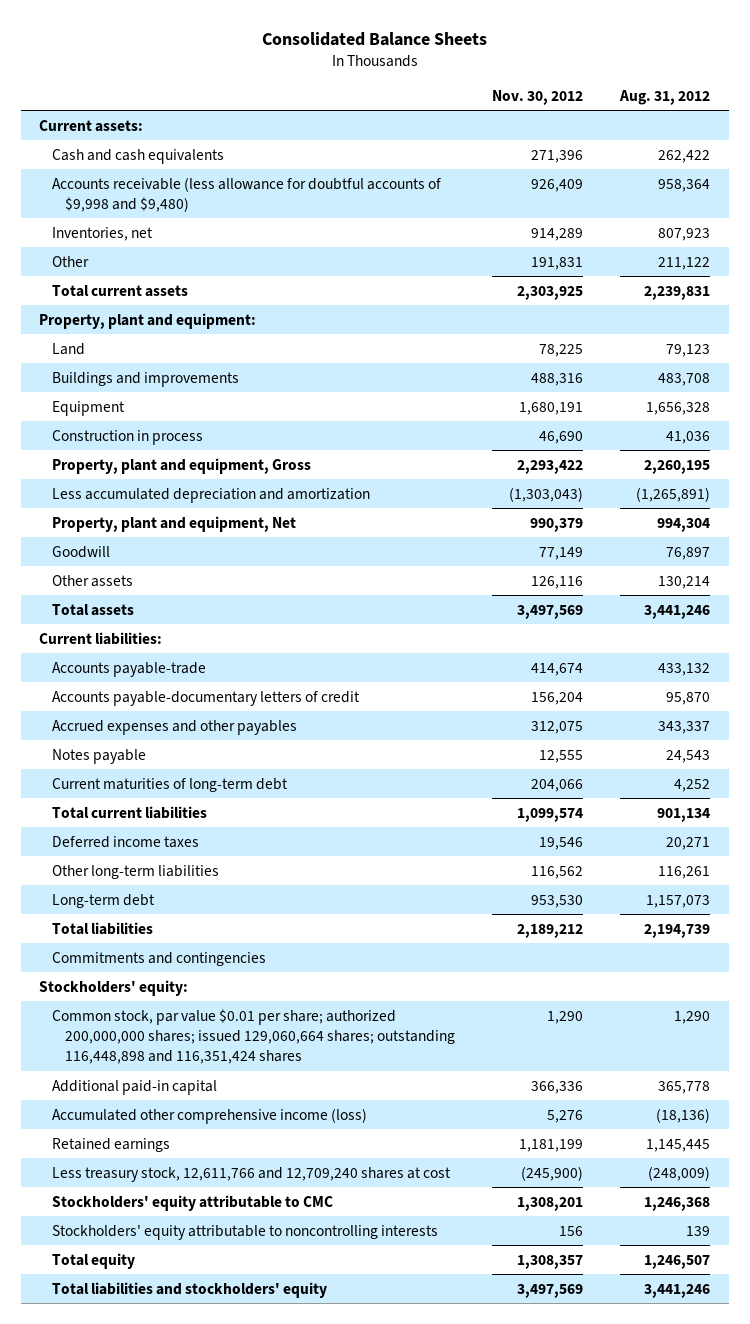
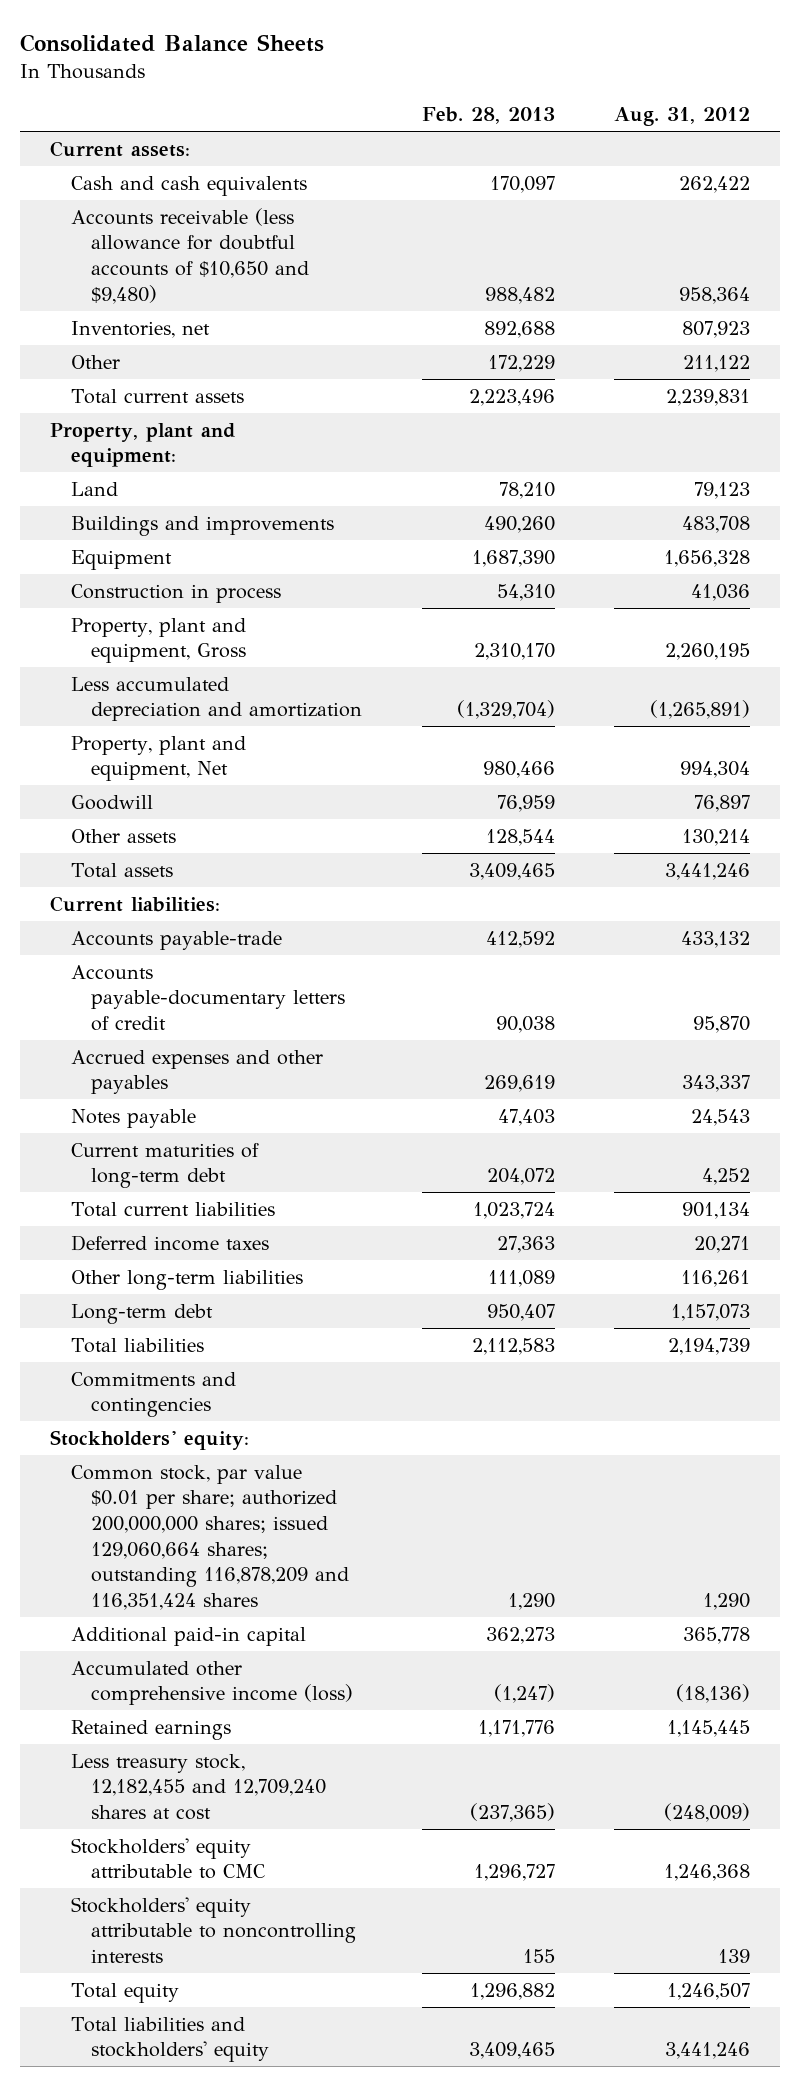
[492,89,584,105] Nov. 30, 2012 -> none
none -> [421,107,555,125] Feb. 28, 2013
[52,176,442,212] Accounts receivable (less allowance for doubtful accounts of $9,998 and $9,480) -> [70,207,310,304] Accounts receivable (less allowance for doubtful accounts of $10,650 and $9,480)
[52,1008,456,1064] Common stock, par value $0.01 per share; authorized 200,000,000 shares; issued 129,060,664 shares; outstanding 116,448,898 and 116,351,424 shares -> [70,1464,350,1611] Common stock, par value $0.01 per share; authorized 200,000,000 shares; issued 129,060,664 shares; outstanding 116,878,209 and 116,351,424 shares
[52,1166,452,1182] Less treasury stock, 12,611,766 and 12,709,240 shares at cost -> [70,1753,327,1821] Less treasury stock, 12,182,455 and 12,709,240 shares at cost

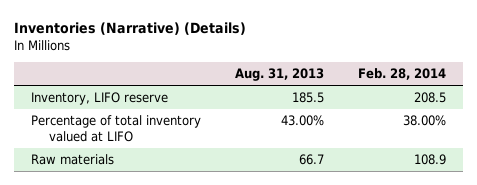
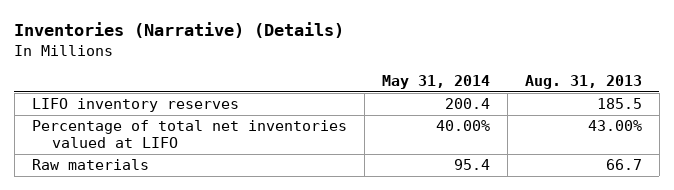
[357,68,446,81] Feb. 28, 2014 -> none
none -> [381,74,490,89] May 31, 2014
[31,92,169,106] Inventory, LIFO reserve -> [31,97,239,112] LIFO inventory reserves
[31,115,202,142] Percentage of total inventory valued at LIFO -> [31,119,347,149] Percentage of total net inventories valued at LIFO

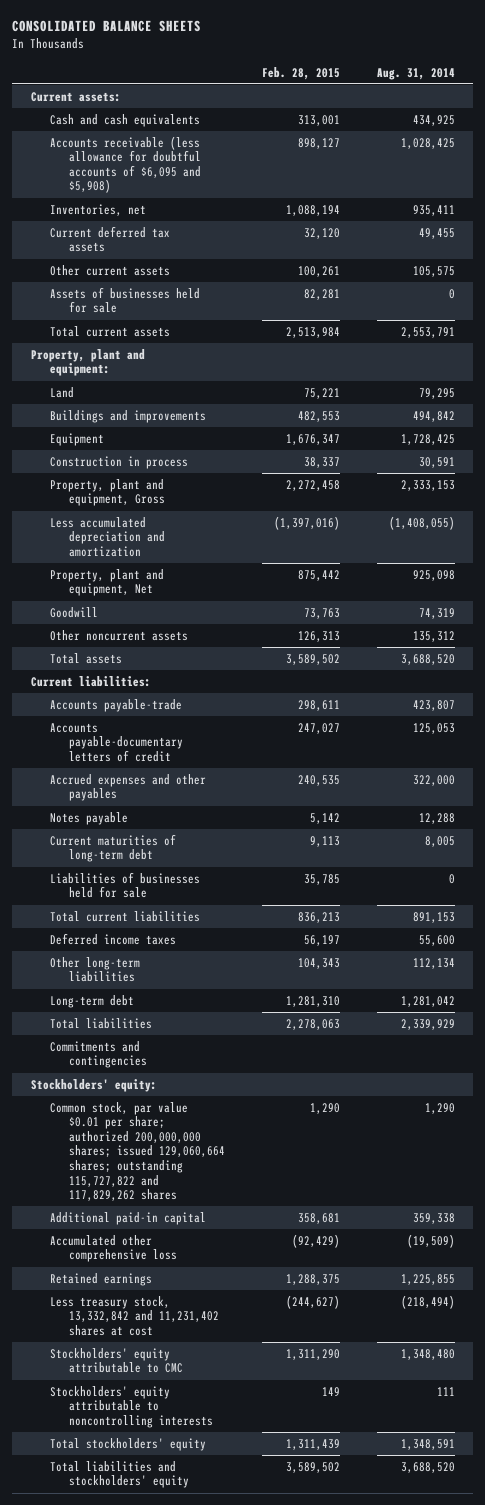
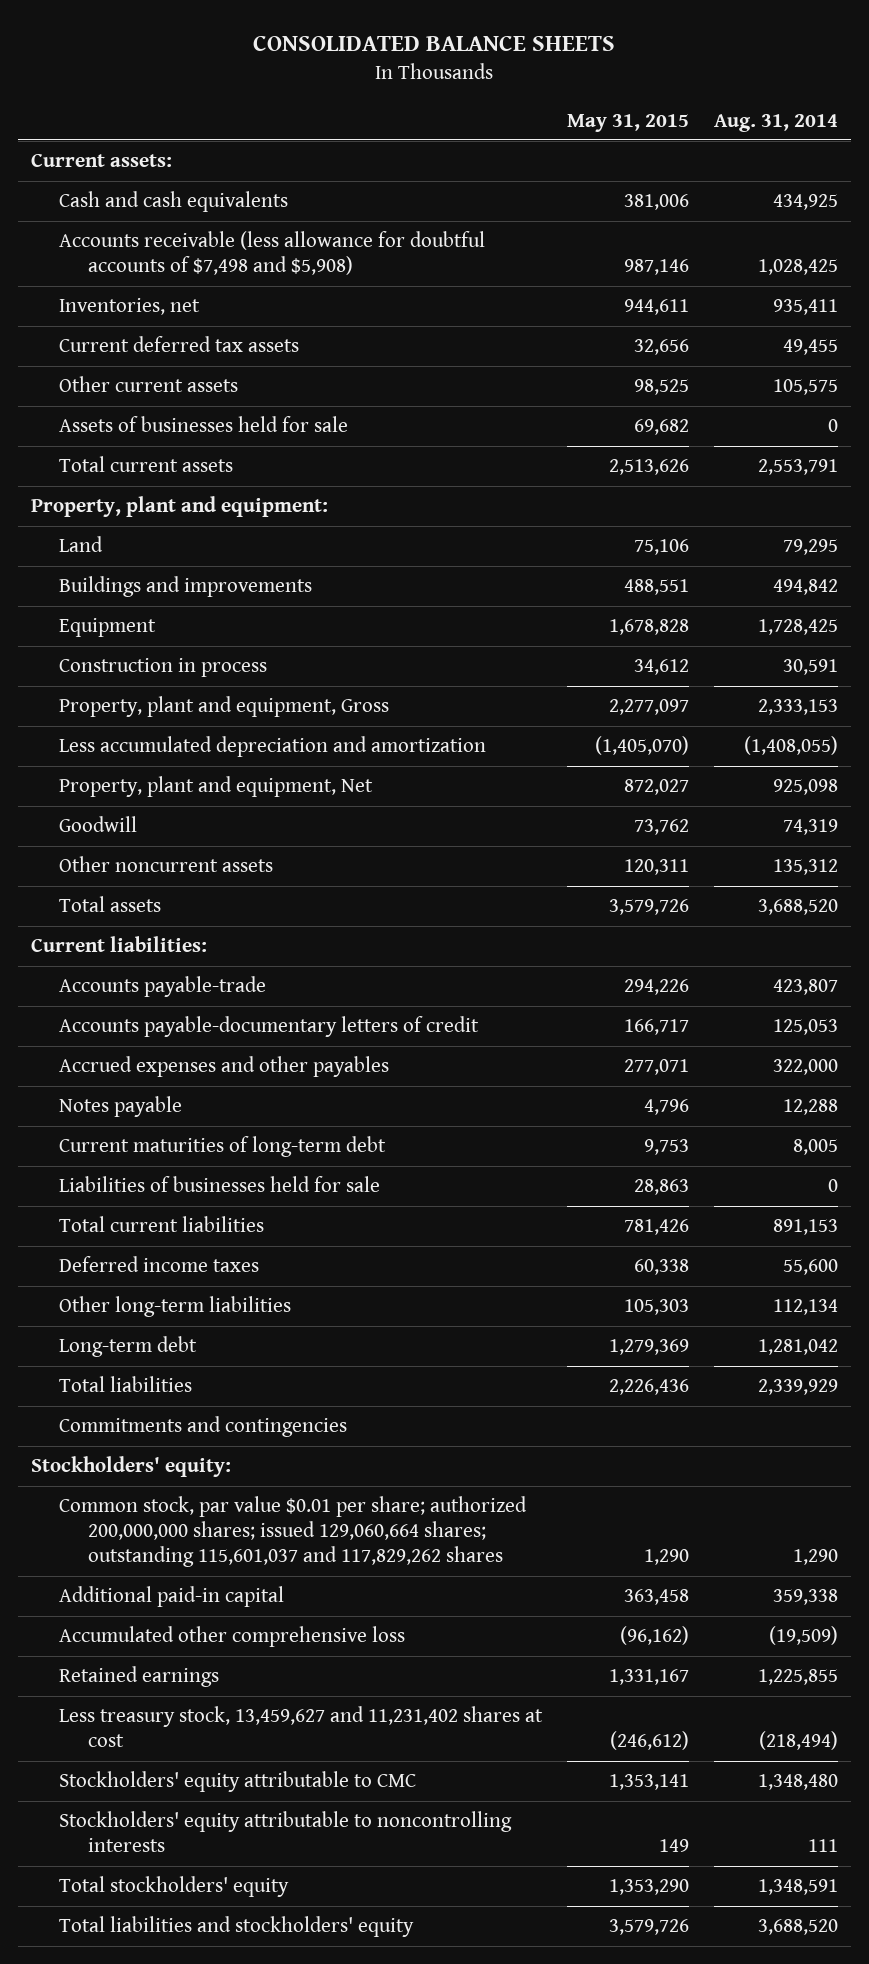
[261,66,340,80] Feb. 28, 2015 -> none
none -> [567,113,690,132] May 31, 2015
[49,135,201,194] Accounts receivable (less allowance for doubtful accounts of $6,095 and $5,908) -> [59,231,486,276] Accounts receivable (less allowance for doubtful accounts of $7,498 and $5,908)
[49,1101,225,1202] Common stock, par value $0.01 per share; authorized 200,000,000 shares; issued 129,060,664 shares; outstanding 115,727,822 and 117,829,262 shares -> [59,1496,528,1568] Common stock, par value $0.01 per share; authorized 200,000,000 shares; issued 129,060,664 shares; outstanding 115,601,037 and 117,829,262 shares
[49,1295,219,1336] Less treasury stock, 13,332,842 and 11,231,402 shares at cost -> [59,1706,544,1748] Less treasury stock, 13,459,627 and 11,231,402 shares at cost

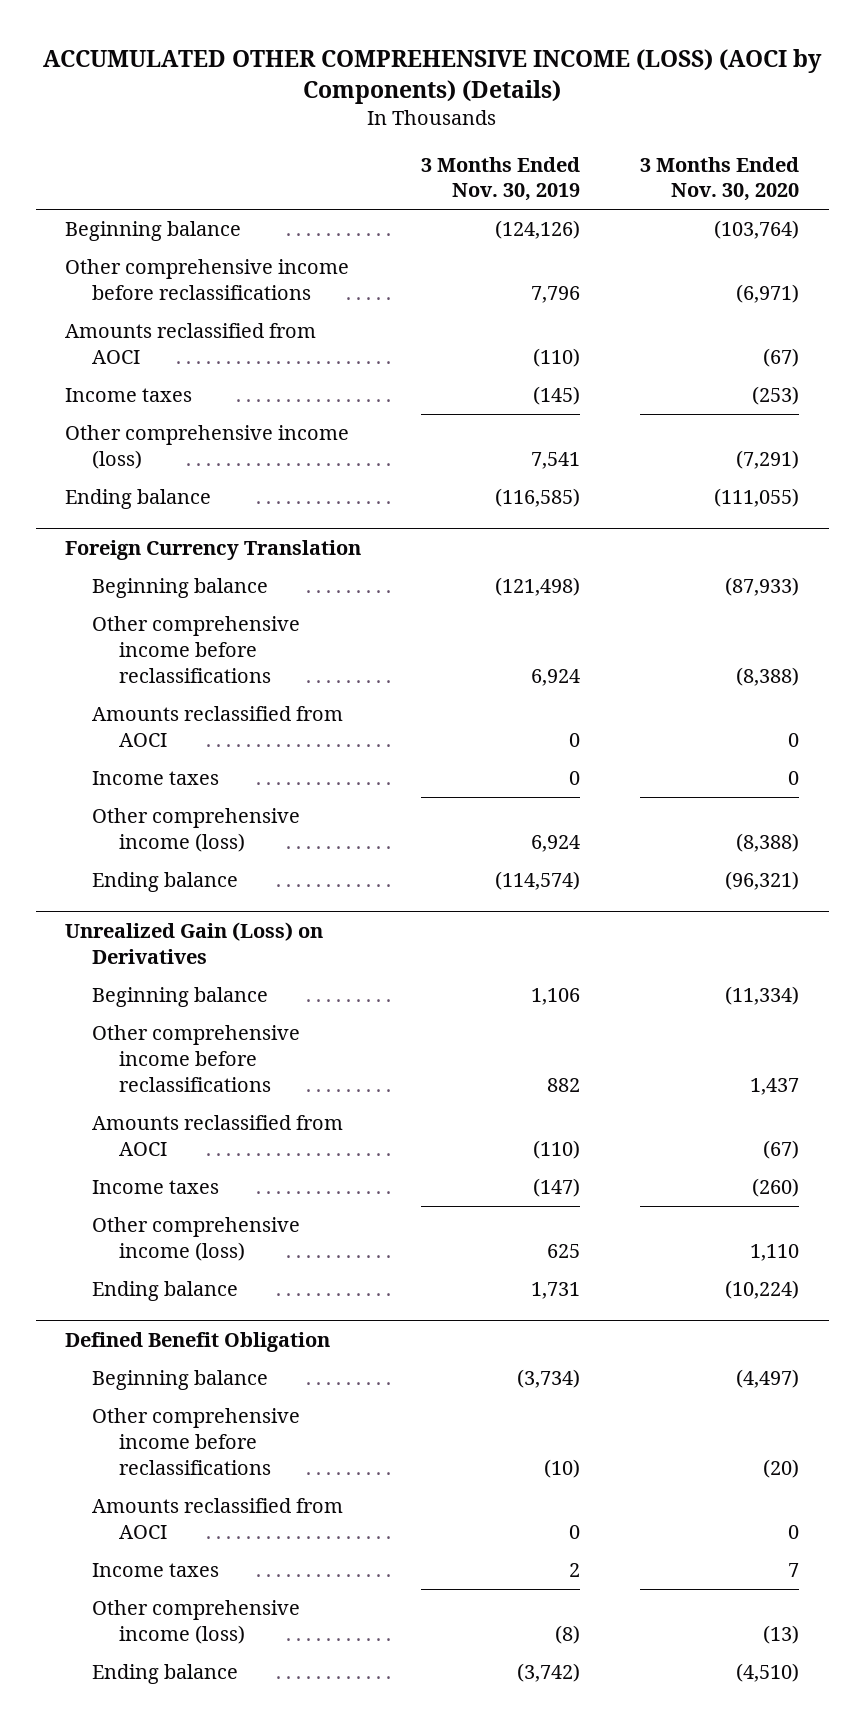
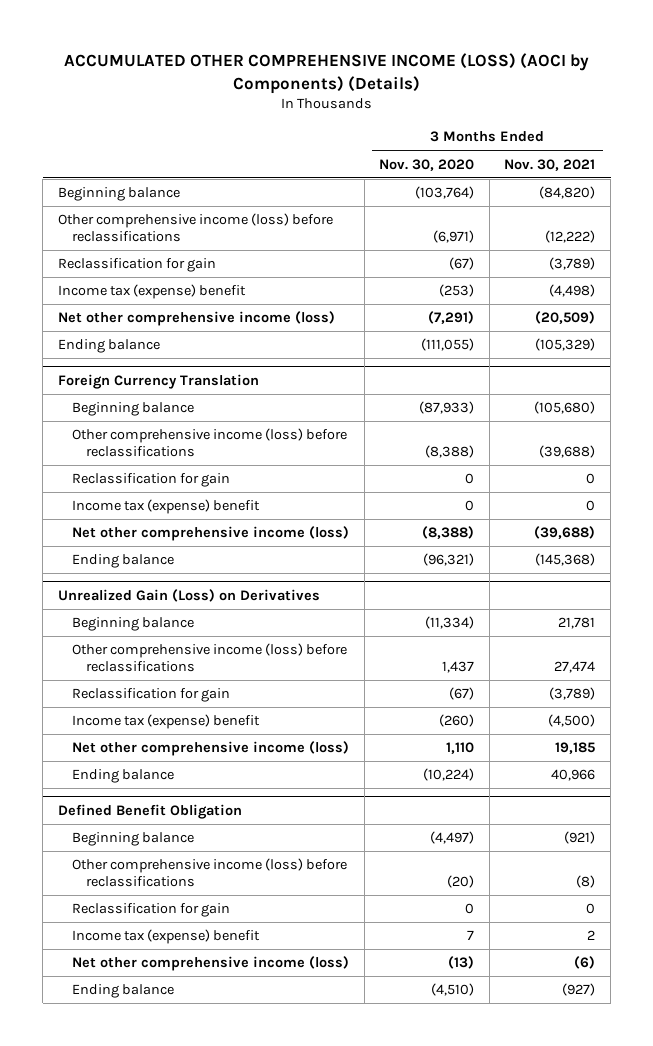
[421,156,581,202] 3 Months Ended Nov. 30, 2019 -> none
none -> [504,158,596,171] Nov. 30, 2021
[65,259,350,301] Other comprehensive income before reclassifications -> [58,213,334,243] Other comprehensive income (loss) before reclassifications
[65,323,317,365] Amounts reclassified from AOCI -> [58,258,217,273] Reclassification for gain
[65,388,193,403] Income taxes -> [58,284,247,300] Income tax (expense) benefit
[65,425,350,470] Other comprehensive income (loss) -> [58,311,336,327] Net other comprehensive income (loss)
[92,616,301,683] Other comprehensive income before reclassifications -> [72,428,348,458] Other comprehensive income (loss) before reclassifications
[92,706,344,748] Amounts reclassified from AOCI -> [72,473,231,488] Reclassification for gain
[92,771,220,786] Income taxes -> [72,499,261,515] Income tax (expense) benefit
[92,808,301,853] Other comprehensive income (loss) -> [72,526,350,542] Net other comprehensive income (loss)
[92,1025,301,1092] Other comprehensive income before reclassifications -> [72,643,348,673] Other comprehensive income (loss) before reclassifications
[92,1115,344,1157] Amounts reclassified from AOCI -> [72,688,231,703] Reclassification for gain
[92,1180,220,1195] Income taxes -> [72,714,261,730] Income tax (expense) benefit
[92,1217,301,1262] Other comprehensive income (loss) -> [72,741,350,757] Net other comprehensive income (loss)
[92,1408,301,1475] Other comprehensive income before reclassifications -> [72,858,348,888] Other comprehensive income (loss) before reclassifications
[92,1498,344,1540] Amounts reclassified from AOCI -> [72,903,231,918] Reclassification for gain
[92,1563,220,1578] Income taxes -> [72,929,261,945] Income tax (expense) benefit
[92,1600,301,1645] Other comprehensive income (loss) -> [72,956,350,972] Net other comprehensive income (loss)

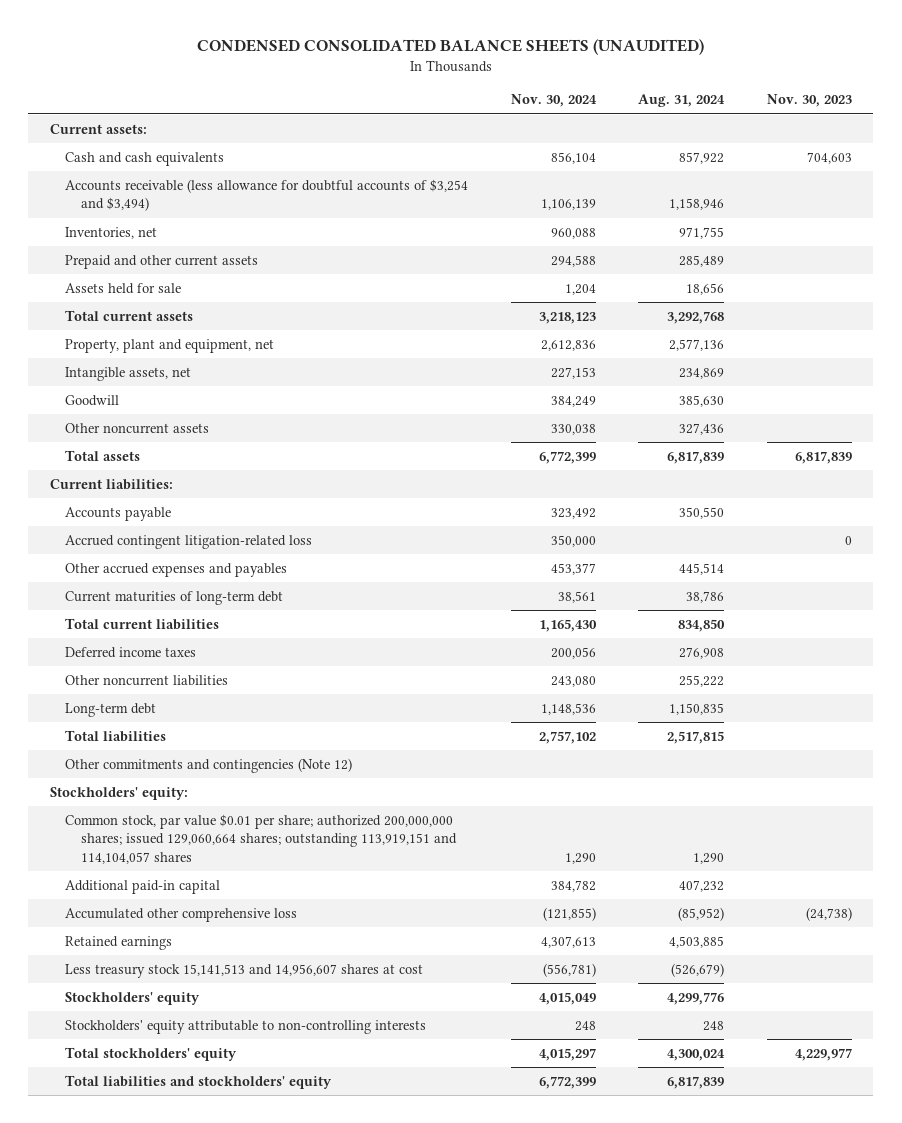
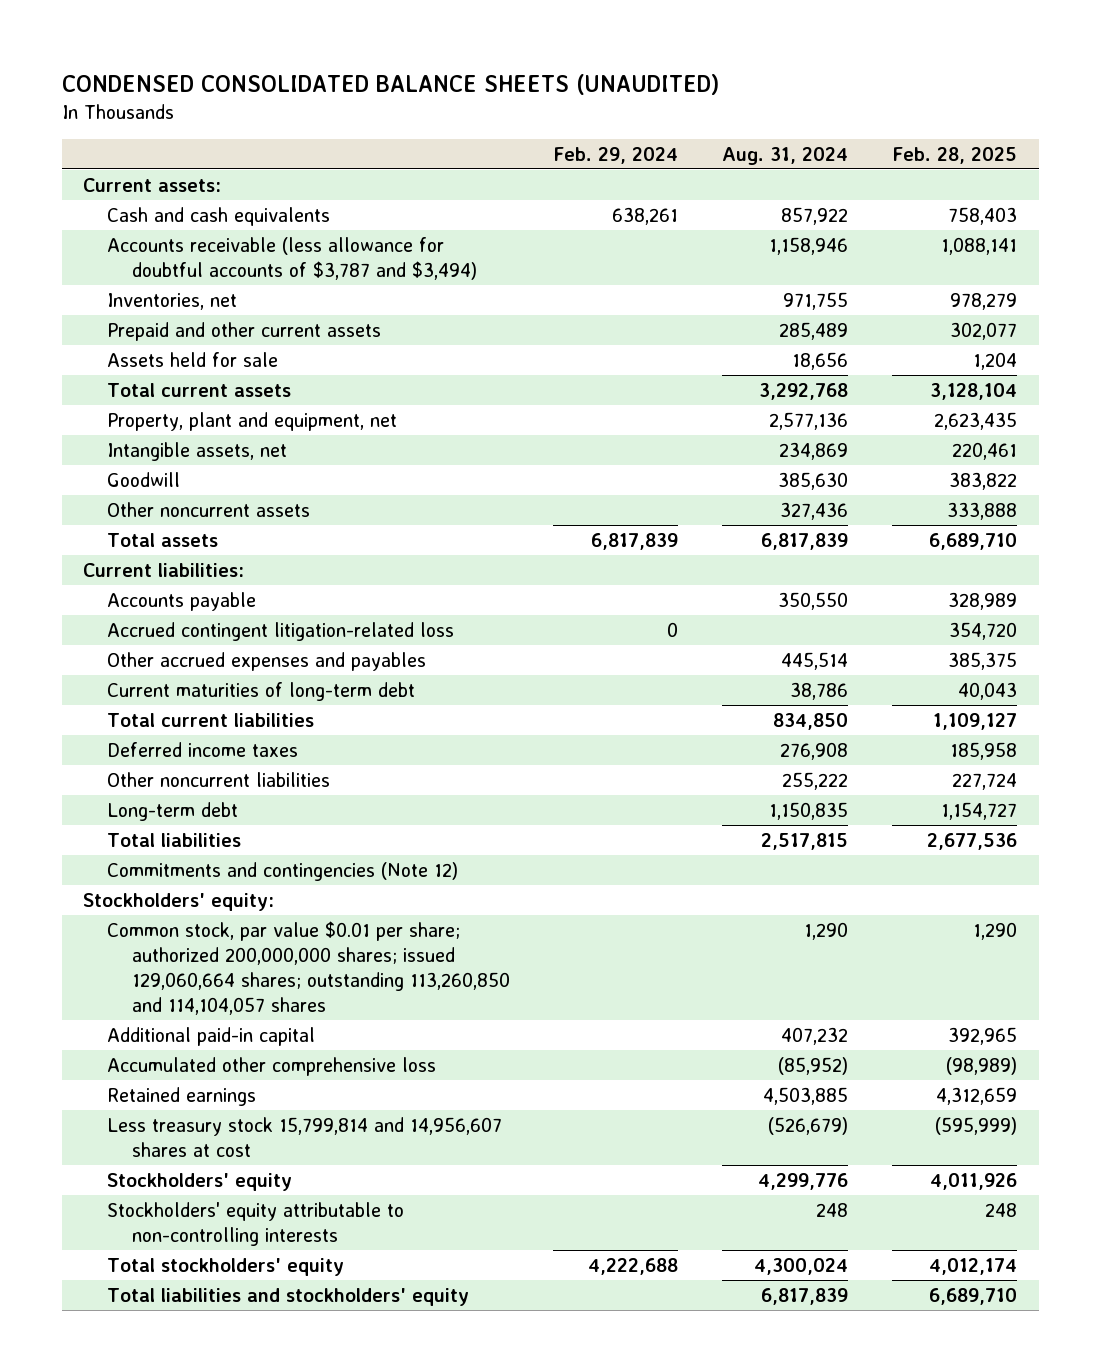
[510,94,597,108] Nov. 30, 2024 -> none
[766,94,852,108] Nov. 30, 2023 -> none
none -> [553,146,679,164] Feb. 29, 2024
none -> [891,146,1017,164] Feb. 28, 2025
[65,178,469,212] Accounts receivable (less allowance for doubtful accounts of $3,254 and $3,494) -> [107,236,477,280] Accounts receivable (less allowance for doubtful accounts of $3,787 and $3,494)
[65,757,353,773] Other commitments and contingencies (Note 12) -> [107,861,459,881] Commitments and contingencies (Note 12)
[65,813,457,864] Common stock, par value $0.01 per share; authorized 200,000,000 shares; issued 129,060,664 shares; outstanding 113,919,151 and 114,104,057 shares -> [107,920,510,1015] Common stock, par value $0.01 per share; authorized 200,000,000 shares; issued 129,060,664 shares; outstanding 113,260,850 and 114,104,057 shares
[65,963,424,978] Less treasury stock 15,141,513 and 14,956,607 shares at cost -> [107,1116,503,1157] Less treasury stock 15,799,814 and 14,956,607 shares at cost

